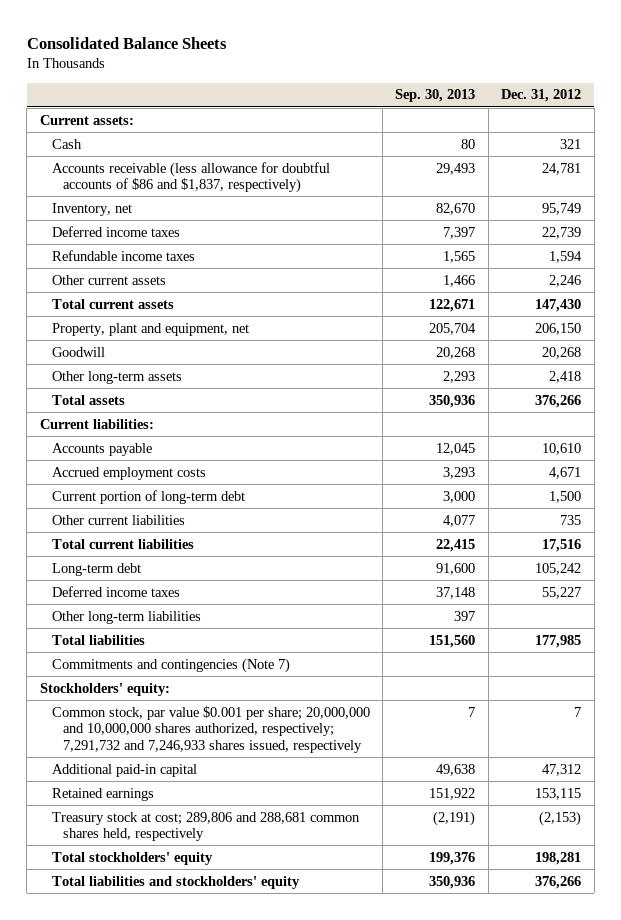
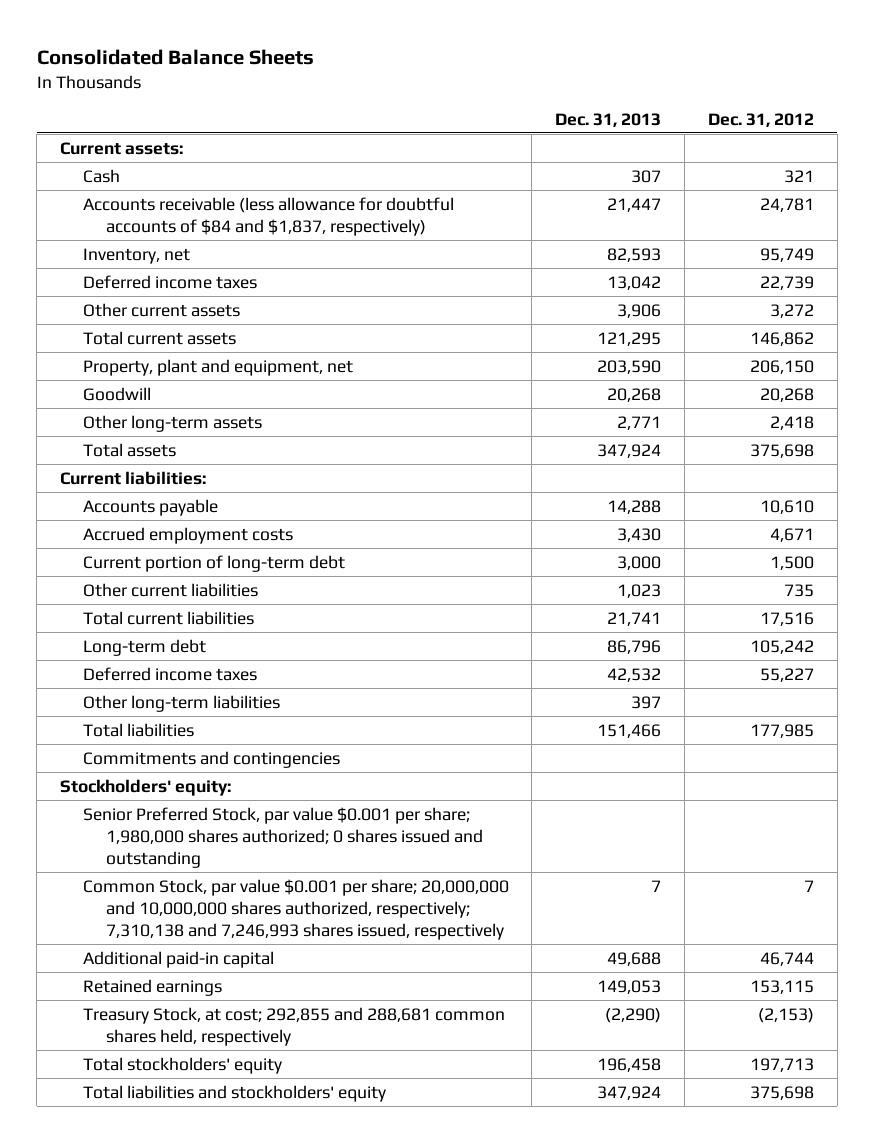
[395,89,476,103] Sep. 30, 2013 -> none
none -> [555,112,662,127] Dec. 31, 2013
[51,161,330,194] Accounts receivable (less allowance for doubtful accounts of $86 and $1,837, respectively) -> [82,196,454,236] Accounts receivable (less allowance for doubtful accounts of $84 and $1,837, respectively)
[51,249,195,261] Refundable income taxes -> none
[549,274,582,287] 2,246 -> [769,303,814,318] 3,272
[535,298,582,312] 147,430 -> [749,331,814,346] 146,862
[535,394,582,408] 376,266 -> [749,443,814,458] 375,698
[51,657,290,673] Commitments and contingencies (Note 7) -> [82,750,340,768] Commitments and contingencies
none -> [82,806,483,868] Senior Preferred Stock, par value $0.001 per share; 1,980,000 shares authorized; 0 shares issued and outstanding
[51,705,370,753] Common stock, par value $0.001 per share; 20,000,000 and 10,000,000 shares authorized, respectively; 7,291,732 and 7,246,933 shares issued, respectively -> [82,878,509,940] Common Stock, par value $0.001 per share; 20,000,000 and 10,000,000 shares authorized, respectively; 7,310,138 and 7,246,993 shares issued, respectively
[542,763,582,776] 47,312 -> [759,951,814,966] 46,744
[51,811,360,842] Treasury stock at cost; 289,806 and 288,681 common shares held, respectively -> [82,1006,505,1046] Treasury Stock, at cost; 292,855 and 288,681 common shares held, respectively
[535,851,582,865] 198,281 -> [749,1057,814,1072] 197,713
[535,875,582,889] 376,266 -> [749,1085,814,1100] 375,698

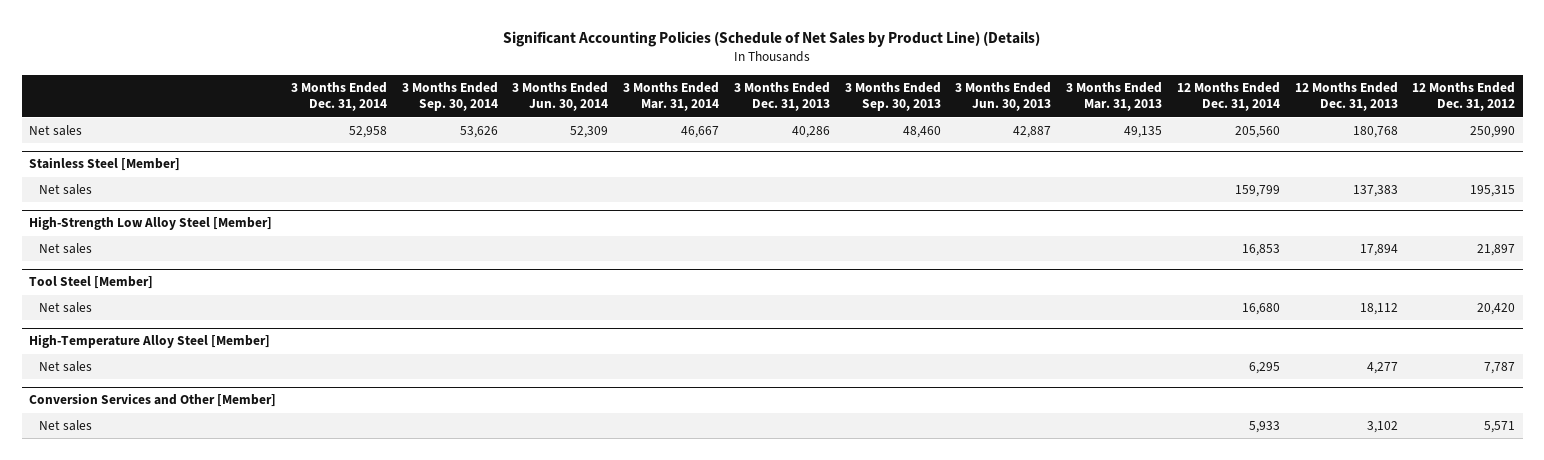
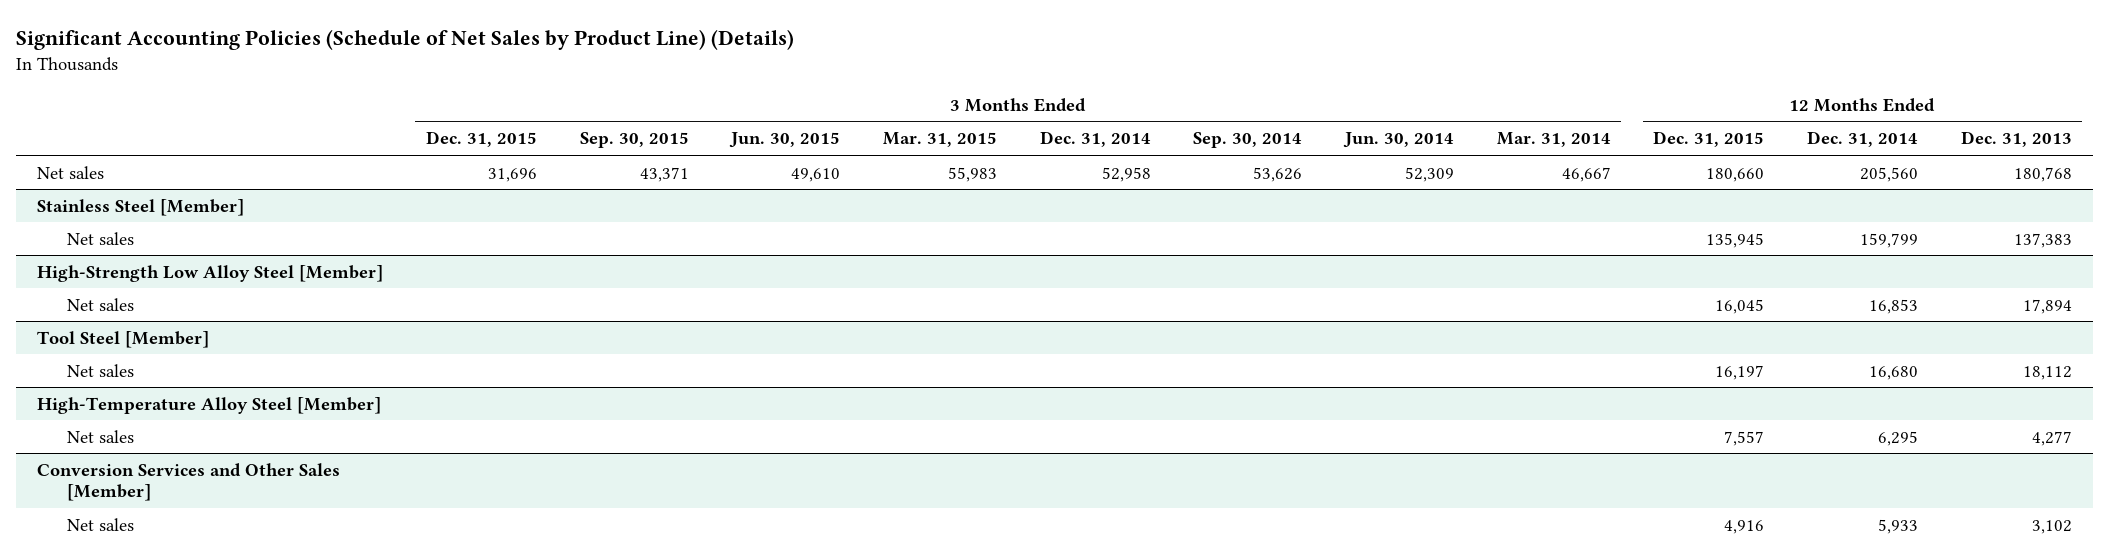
[733,81,830,112] 3 Months Ended Dec. 31, 2013 -> none
[844,81,941,112] 3 Months Ended Sep. 30, 2013 -> none
[955,81,1052,112] 3 Months Ended Jun. 30, 2013 -> none
[1066,81,1163,112] 3 Months Ended Mar. 31, 2013 -> none
[1412,81,1516,112] 12 Months Ended Dec. 31, 2012 -> none
none -> [425,131,537,148] Dec. 31, 2015
none -> [579,132,689,149] Sep. 30, 2015
none -> [729,132,841,149] Jun. 30, 2015
none -> [882,132,997,148] Mar. 31, 2015
none -> [1653,131,1765,148] Dec. 31, 2015
[28,393,276,408] Conversion Services and Other [Member] -> [37,462,341,502] Conversion Services and Other Sales [Member]

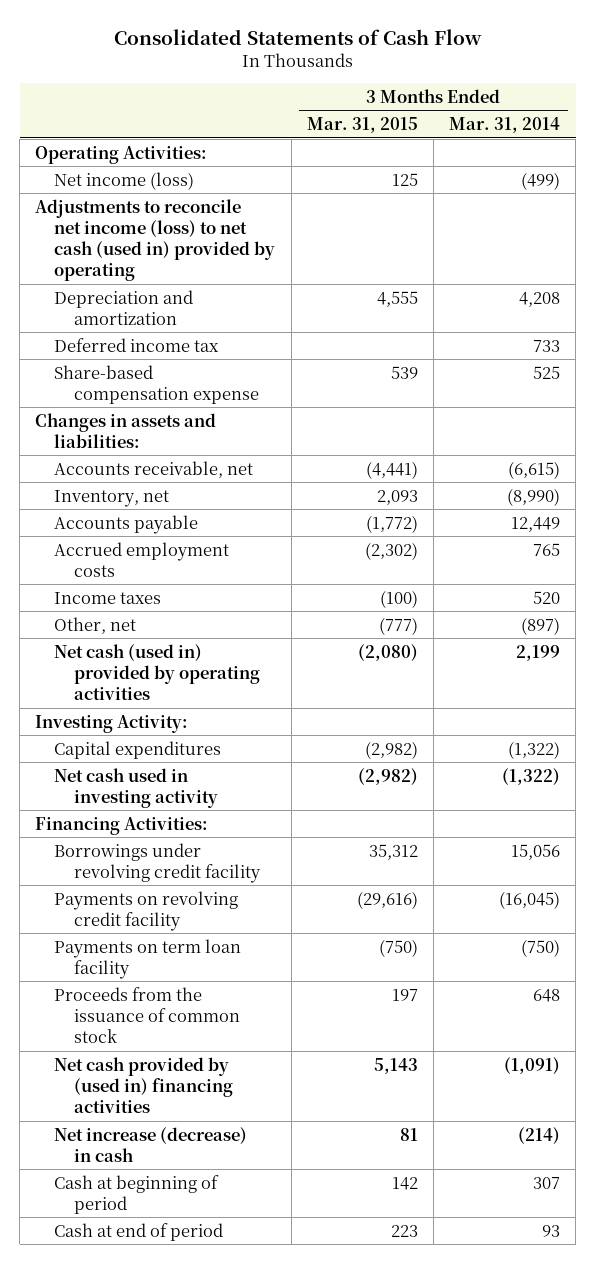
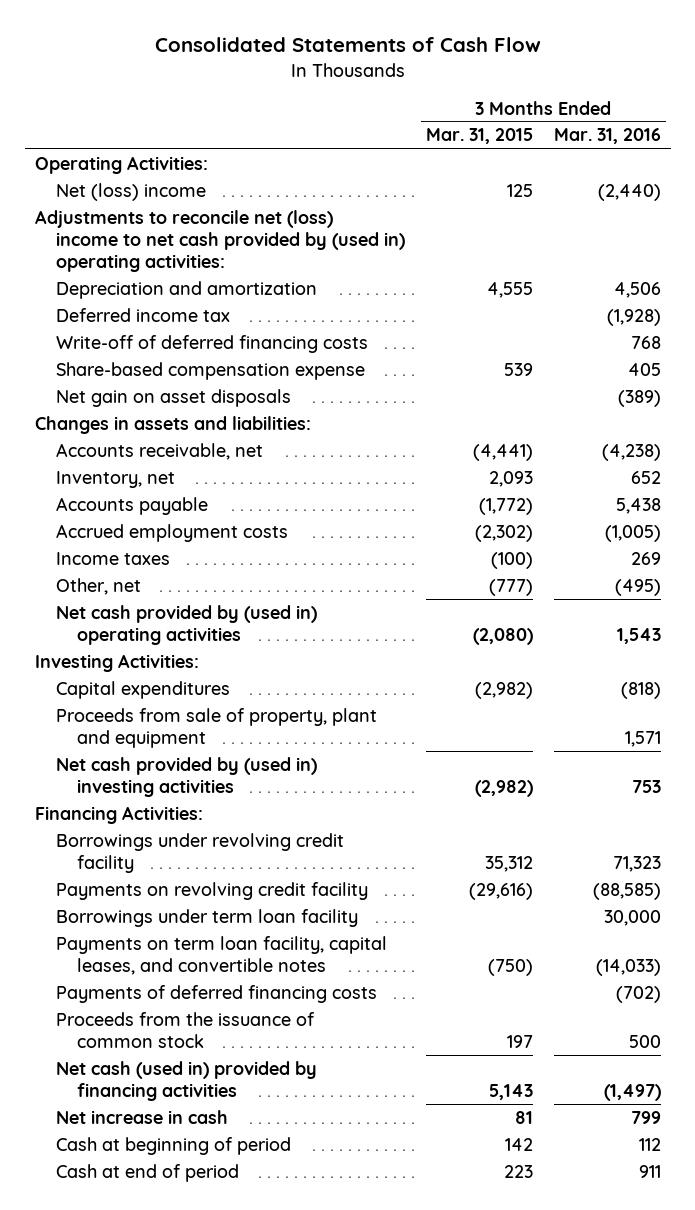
[448,117,560,134] Mar. 31, 2014 -> none
none -> [553,128,661,145] Mar. 31, 2016
[54,171,195,190] Net income (loss) -> [55,182,206,201] Net (loss) income
[35,198,276,282] Adjustments to reconcile net income (loss) to net cash (used in) provided by operating -> [34,209,405,273] Adjustments to reconcile net (loss) income to net cash provided by (used in) operating activities:
none -> [55,334,368,353] Write-off of deferred financing costs
none -> [55,388,291,407] Net gain on asset disposals
[54,643,260,700] Net cash (used in) provided by operating activities -> [55,604,317,646] Net cash provided by (used in) operating activities
[35,714,189,733] Investing Activity: -> [34,653,199,672] Investing Activities:
none -> [55,707,377,749] Proceeds from sale of property, plant and equipment
[54,767,218,808] Net cash used in investing activity -> [55,756,317,798] Net cash provided by (used in) investing activities
none -> [55,908,358,927] Borrowings under term loan facility
[54,938,242,979] Payments on term loan facility -> [55,935,387,976] Payments on term loan facility, capital leases, and convertible notes
none -> [55,984,377,1003] Payments of deferred financing costs
[54,1056,233,1113] Net cash provided by (used in) financing activities -> [55,1060,317,1102] Net cash (used in) provided by financing activities
[54,1126,248,1162] Net increase (decrease) in cash -> [55,1109,228,1124] Net increase in cash

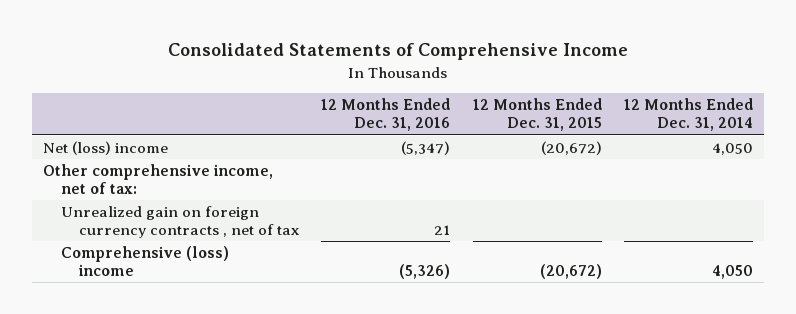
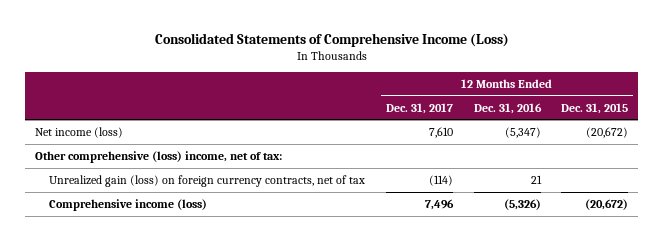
[168,43,629,61] Consolidated Statements of Comprehensive Income -> [154,32,509,47] Consolidated Statements of Comprehensive Income (Loss)
[623,98,753,132] 12 Months Ended Dec. 31, 2014 -> none
none -> [386,102,454,114] Dec. 31, 2017
[43,141,169,156] Net (loss) income -> [35,126,124,138] Net income (loss)
[43,164,274,195] Other comprehensive income, net of tax: -> [35,150,283,163] Other comprehensive (loss) income, net of tax:
[61,206,299,239] Unrealized gain on foreign currency contracts , net of tax -> [49,174,366,187] Unrealized gain (loss) on foreign currency contracts, net of tax
[61,246,230,277] Comprehensive (loss) income -> [49,198,208,211] Comprehensive income (loss)

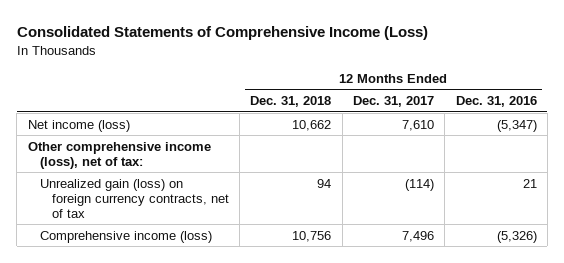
[561,102,629,114] Dec. 31, 2015 -> none
none -> [250,96,332,108] Dec. 31, 2018
[35,150,283,163] Other comprehensive (loss) income, net of tax: -> [27,141,211,169] Other comprehensive income (loss), net of tax:

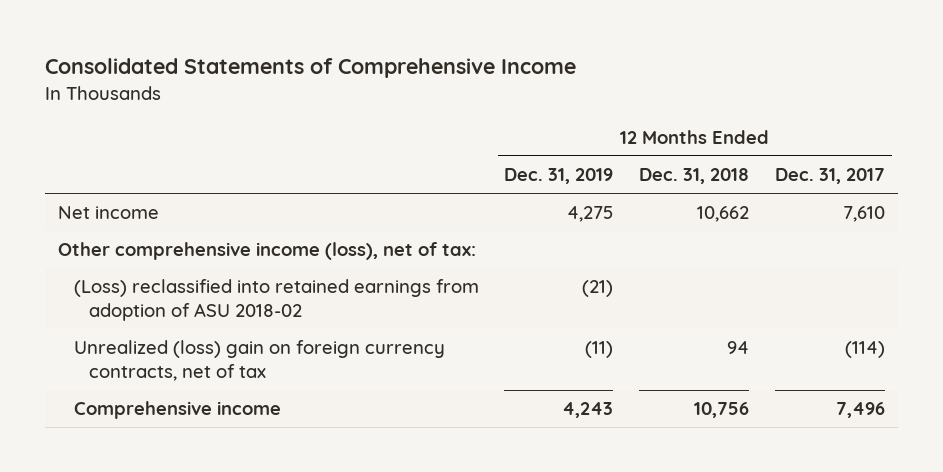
[16,26,428,41] Consolidated Statements of Comprehensive Income (Loss) -> [45,58,577,79] Consolidated Statements of Comprehensive Income
[455,96,537,108] Dec. 31, 2016 -> none
none -> [504,168,614,185] Dec. 31, 2019
[27,119,130,132] Net income (loss) -> [58,206,160,220] Net income
none -> [73,279,479,322] (Loss) reclassified into retained earnings from adoption of ASU 2018-02
[39,178,229,218] Unrealized gain (loss) on foreign currency contracts, net of tax -> [73,340,445,382] Unrealized (loss) gain on foreign currency contracts, net of tax
[39,230,212,243] Comprehensive income (loss) -> [73,401,281,420] Comprehensive income

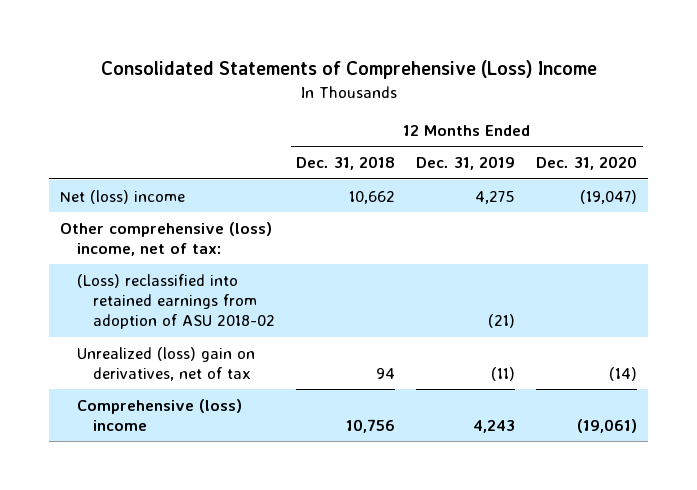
[45,58,577,79] Consolidated Statements of Comprehensive Income -> [100,60,597,80] Consolidated Statements of Comprehensive (Loss) Income
[775,168,886,185] Dec. 31, 2017 -> none
none -> [536,156,638,171] Dec. 31, 2020
[58,206,160,220] Net income -> [60,189,186,204] Net (loss) income
[58,242,477,261] Other comprehensive income (loss), net of tax: -> [60,221,273,257] Other comprehensive (loss) income, net of tax:
[73,340,445,382] Unrealized (loss) gain on foreign currency contracts, net of tax -> [76,346,255,382] Unrealized (loss) gain on derivatives, net of tax
[73,401,281,420] Comprehensive income -> [76,398,242,432] Comprehensive (loss) income

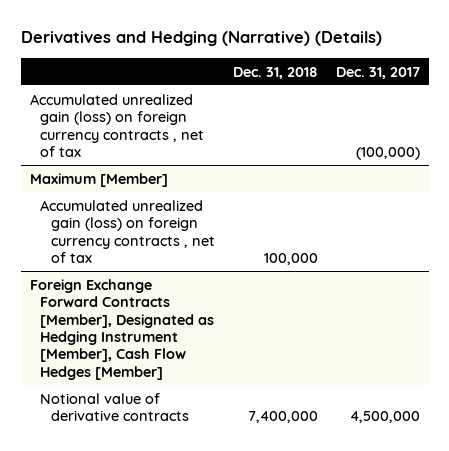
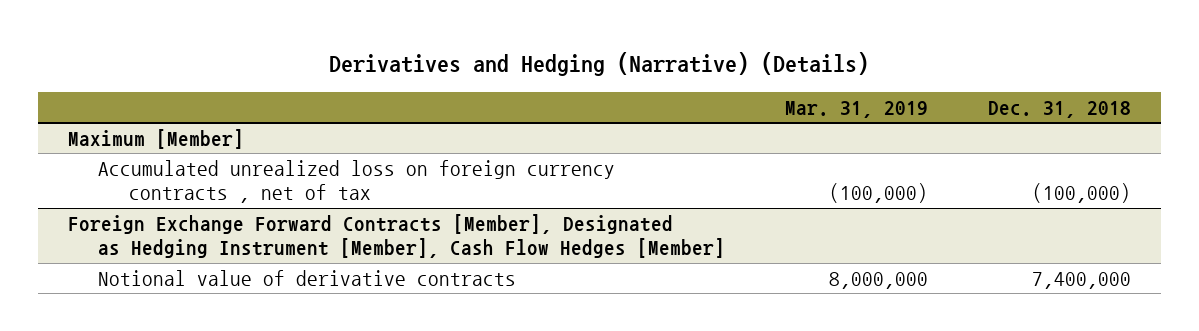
[335,66,420,79] Dec. 31, 2017 -> none
none -> [784,100,928,118] Mar. 31, 2019
[29,93,205,158] Accumulated unrealized gain (loss) on foreign currency contracts , net of tax -> none
[40,199,216,264] Accumulated unrealized gain (loss) on foreign currency contracts , net of tax -> [98,159,616,204] Accumulated unrealized loss on foreign currency contracts , net of tax
[263,253,318,266] 100,000 -> [1031,183,1131,204] (100,000)

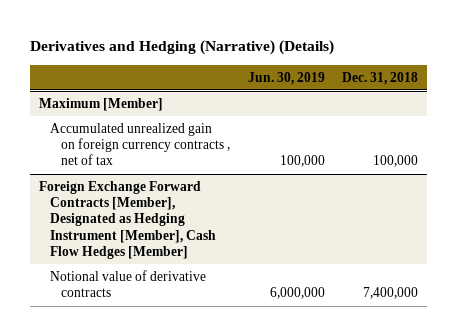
[784,100,928,118] Mar. 31, 2019 -> none
none -> [247,71,325,85] Jun. 30, 2019
[98,159,616,204] Accumulated unrealized loss on foreign currency contracts , net of tax -> [49,123,230,166] Accumulated unrealized gain on foreign currency contracts , net of tax
[1031,183,1131,204] (100,000) -> [373,155,419,168] 100,000

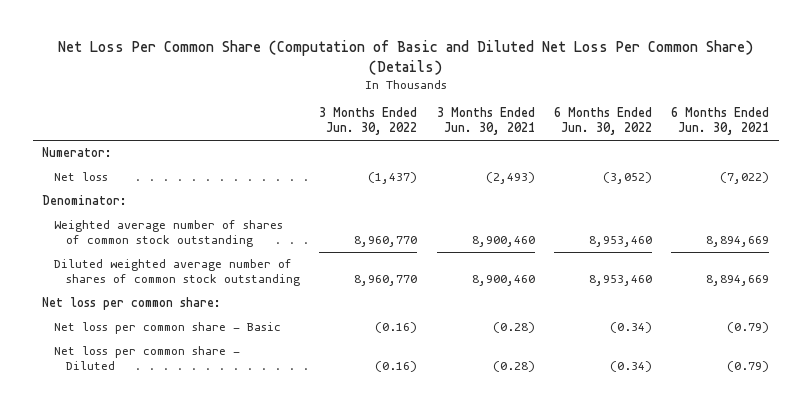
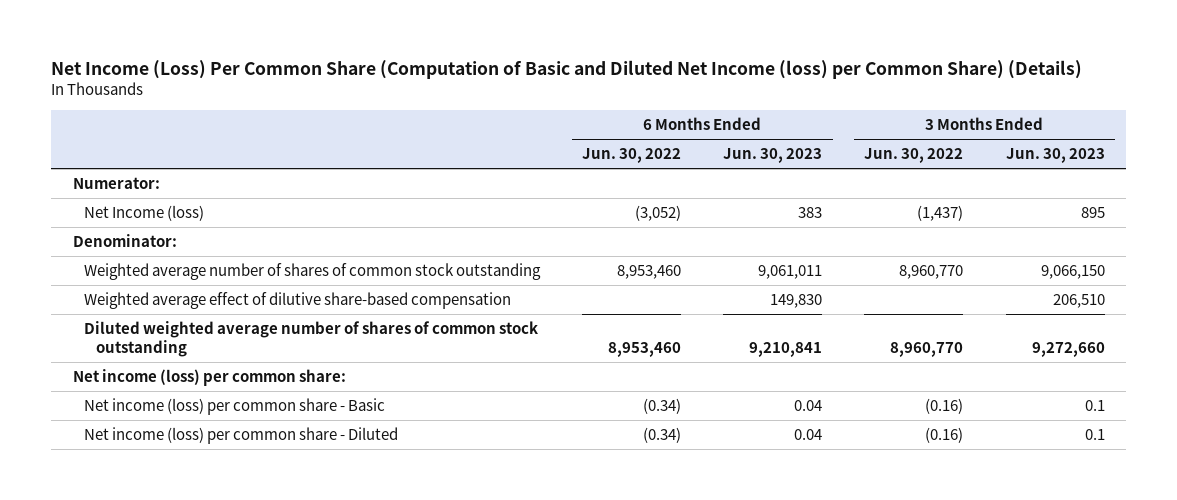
[57,40,753,75] Net Loss Per Common Share (Computation of Basic and Diluted Net Loss Per Common Share) (Details) -> [51,59,1083,79] Net Income (Loss) Per Common Share (Computation of Basic and Diluted Net Income (loss) per Common Share) (Details)
[436,107,535,136] 3 Months Ended Jun. 30, 2021 -> none
[671,107,770,136] 6 Months Ended Jun. 30, 2021 -> none
none -> [723,148,823,164] Jun. 30, 2023
none -> [1005,148,1105,164] Jun. 30, 2023
[54,172,109,182] Net loss -> [84,205,205,222] Net Income (loss)
none -> [84,292,512,310] Weighted average effect of dilutive share-based compensation
[42,297,222,311] Net loss per common share: -> [72,369,346,387] Net income (loss) per common share:
[54,322,282,335] Net loss per common share - Basic -> [84,398,386,416] Net income (loss) per common share - Basic
[54,346,241,371] Net loss per common share - Diluted -> [84,427,399,445] Net income (loss) per common share - Diluted

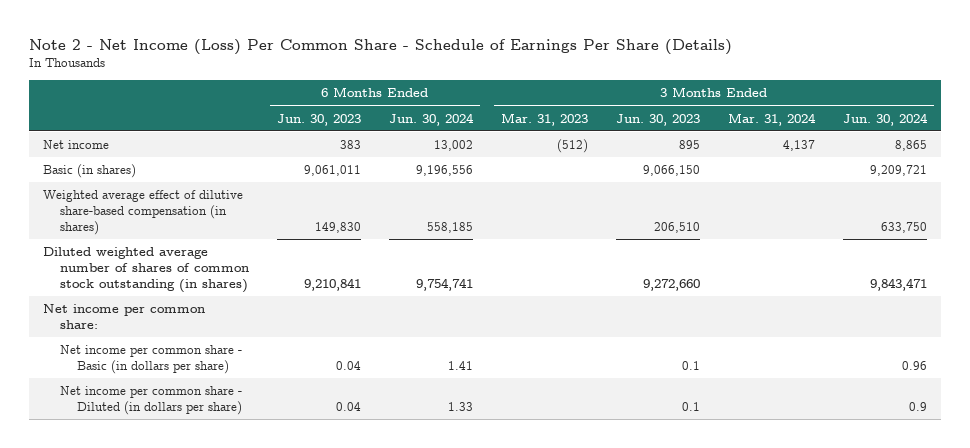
[51,59,1083,79] Net Income (Loss) Per Common Share (Computation of Basic and Diluted Net Income (loss) per Common Share) (Details) -> [29,38,733,55] Note 2 - Net Income (Loss) Per Common Share - Schedule of Earnings Per Share (Details)
[582,148,682,164] Jun. 30, 2022 -> none
[864,148,964,164] Jun. 30, 2022 -> none
none -> [388,112,474,126] Jun. 30, 2024
none -> [500,112,588,126] Mar. 31, 2023
none -> [727,112,816,126] Mar. 31, 2024
none -> [842,112,928,126] Jun. 30, 2024
[72,177,160,190] Numerator: -> none
[72,234,177,248] Denominator: -> none
[84,205,205,222] Net Income (loss) -> [43,140,110,150] Net income
[84,263,542,281] Weighted average number of shares of common stock outstanding -> [43,164,137,179] Basic (in shares)
[84,292,512,310] Weighted average effect of dilutive share-based compensation -> [43,190,244,235] Weighted average effect of dilutive share-based compensation (in shares)
[84,321,539,357] Diluted weighted average number of shares of common stock outstanding -> [43,247,250,293] Diluted weighted average number of shares of common stock outstanding (in shares)
[72,369,346,387] Net income (loss) per common share: -> [43,304,206,329] Net income per common share:
[84,398,386,416] Net income (loss) per common share - Basic -> [60,345,243,374] Net income per common share - Basic (in dollars per share)
[84,427,399,445] Net income (loss) per common share - Diluted -> [60,386,243,415] Net income per common share - Diluted (in dollars per share)

